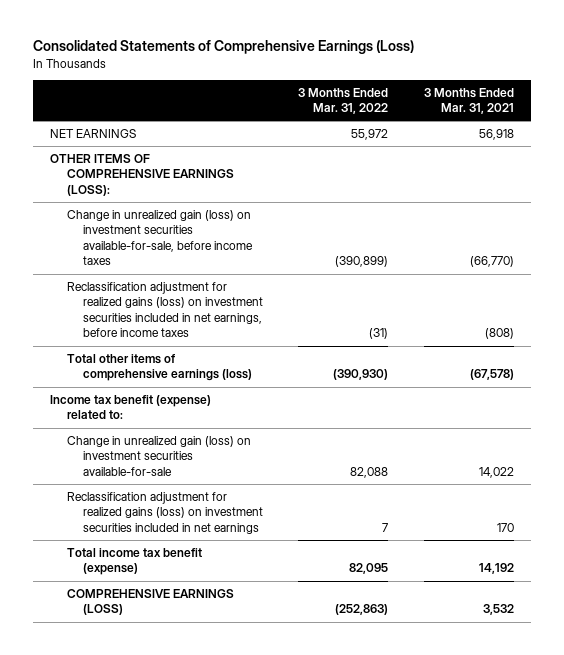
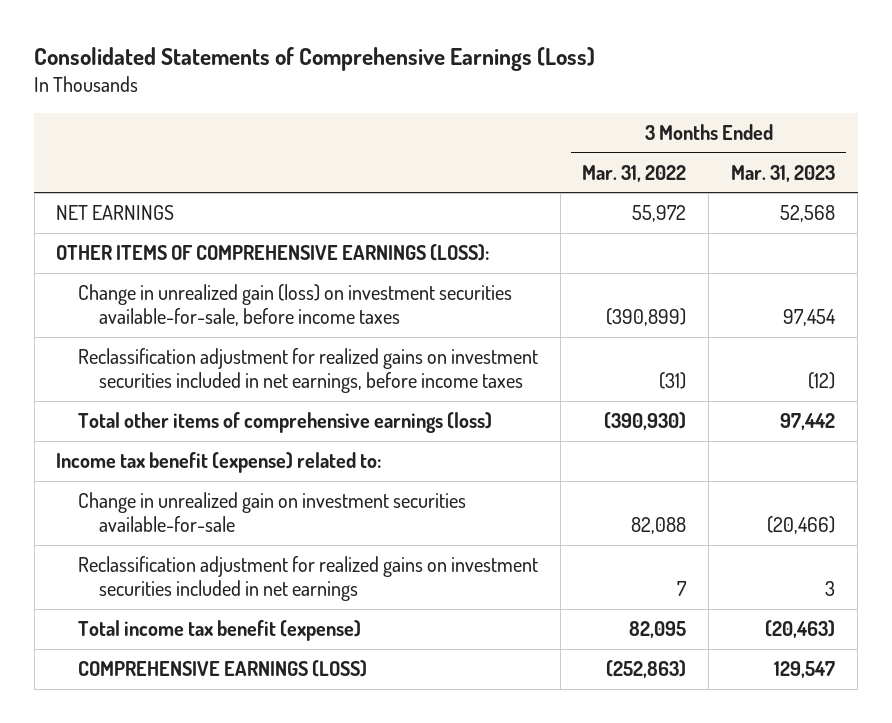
[423,87,514,115] 3 Months Ended Mar. 31, 2021 -> none
none -> [731,164,836,182] Mar. 31, 2023
[66,281,263,338] Reclassification adjustment for realized gains (loss) on investment securities included in net earnings, before income taxes -> [77,348,538,394] Reclassification adjustment for realized gains on investment securities included in net earnings, before income taxes
[66,435,251,476] Change in unrealized gain (loss) on investment securities available-for-sale -> [77,492,466,533] Change in unrealized gain on investment securities available-for-sale
[66,491,263,534] Reclassification adjustment for realized gains (loss) on investment securities included in net earnings -> [77,556,538,602] Reclassification adjustment for realized gains on investment securities included in net earnings

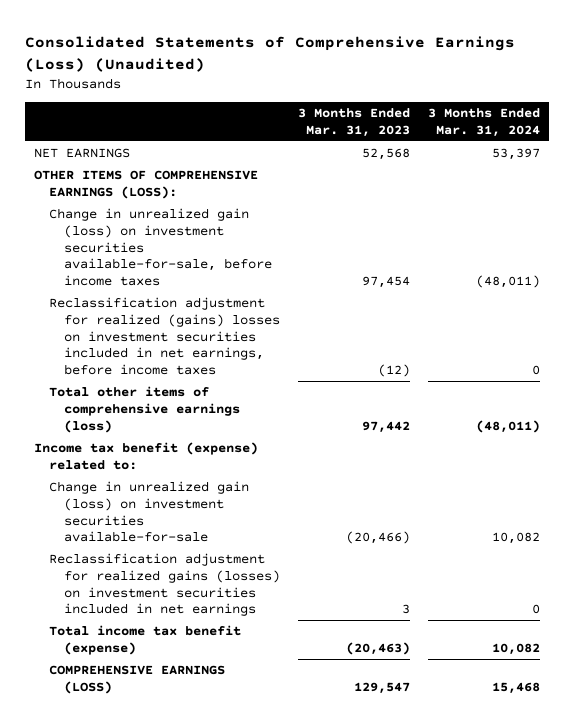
[34,47,596,72] Consolidated Statements of Comprehensive Earnings (Loss) -> [25,36,516,72] Consolidated Statements of Comprehensive Earnings (Loss) (Unaudited)
[582,164,687,182] Mar. 31, 2022 -> none
none -> [427,108,540,137] 3 Months Ended Mar. 31, 2024
[77,348,538,394] Reclassification adjustment for realized gains on investment securities included in net earnings, before income taxes -> [49,297,281,375] Reclassification adjustment for realized (gains) losses on investment securities included in net earnings, before income taxes
[77,492,466,533] Change in unrealized gain on investment securities available-for-sale -> [49,481,250,543] Change in unrealized gain (loss) on investment securities available-for-sale
[77,556,538,602] Reclassification adjustment for realized gains on investment securities included in net earnings -> [49,553,281,617] Reclassification adjustment for realized gains (losses) on investment securities included in net earnings

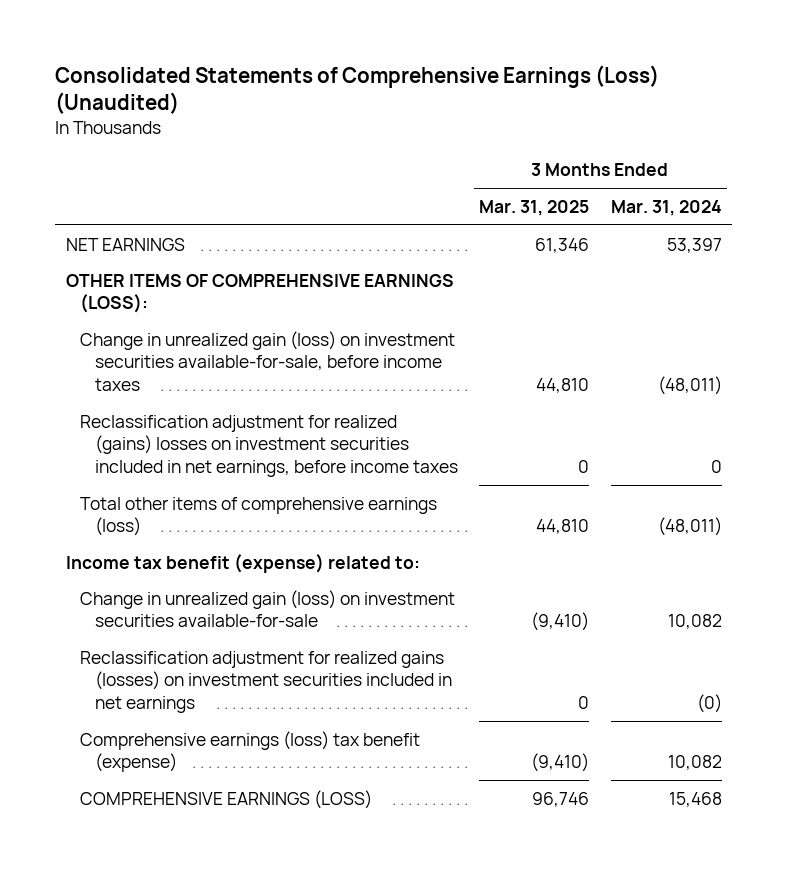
[298,108,411,137] 3 Months Ended Mar. 31, 2023 -> none
none -> [479,199,590,216] Mar. 31, 2025
[531,604,540,615] 0 -> [696,694,722,714] (0)
[49,625,242,655] Total income tax benefit (expense) -> [80,730,421,773] Comprehensive earnings (loss) tax benefit (expense)

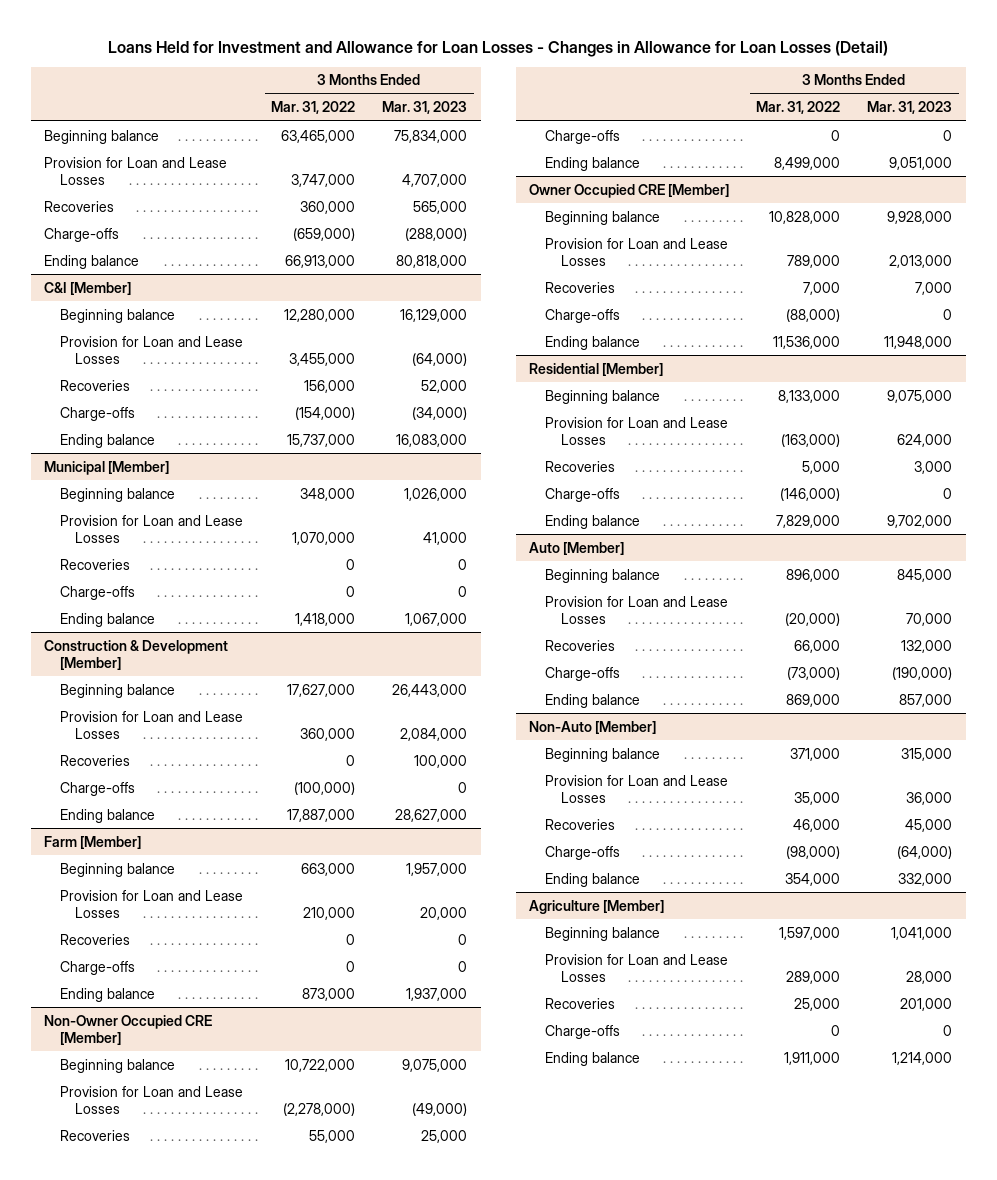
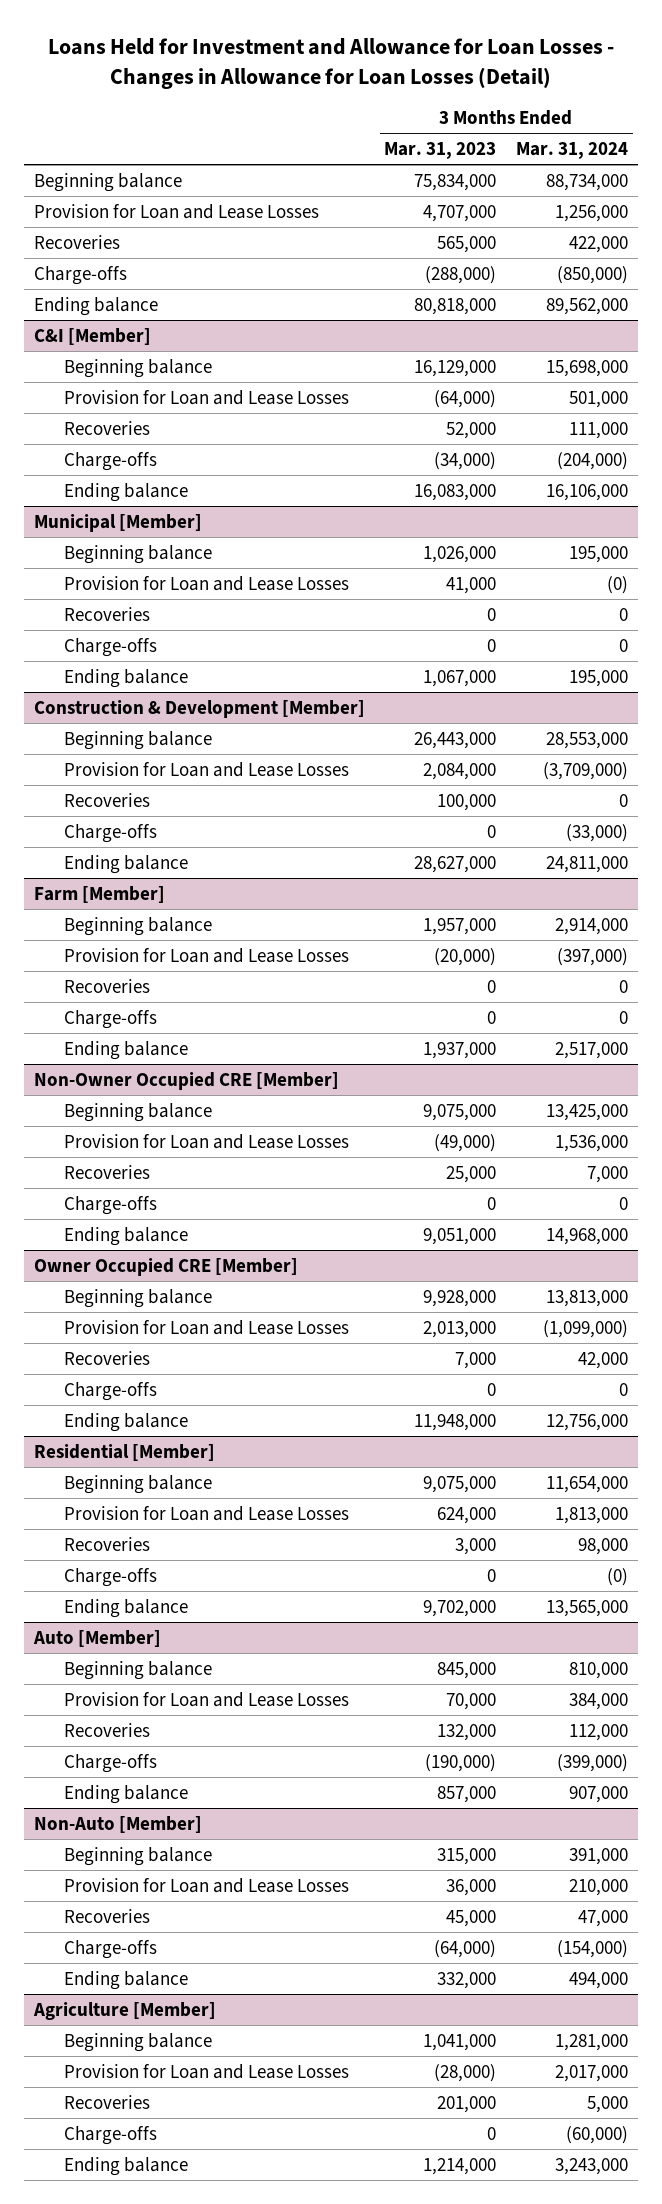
[271,101,356,115] Mar. 31, 2022 -> none
none -> [516,142,629,160] Mar. 31, 2024
[420,906,468,920] 20,000 -> [434,947,497,966] (20,000)
[906,970,953,984] 28,000 -> [434,2063,497,2082] (28,000)

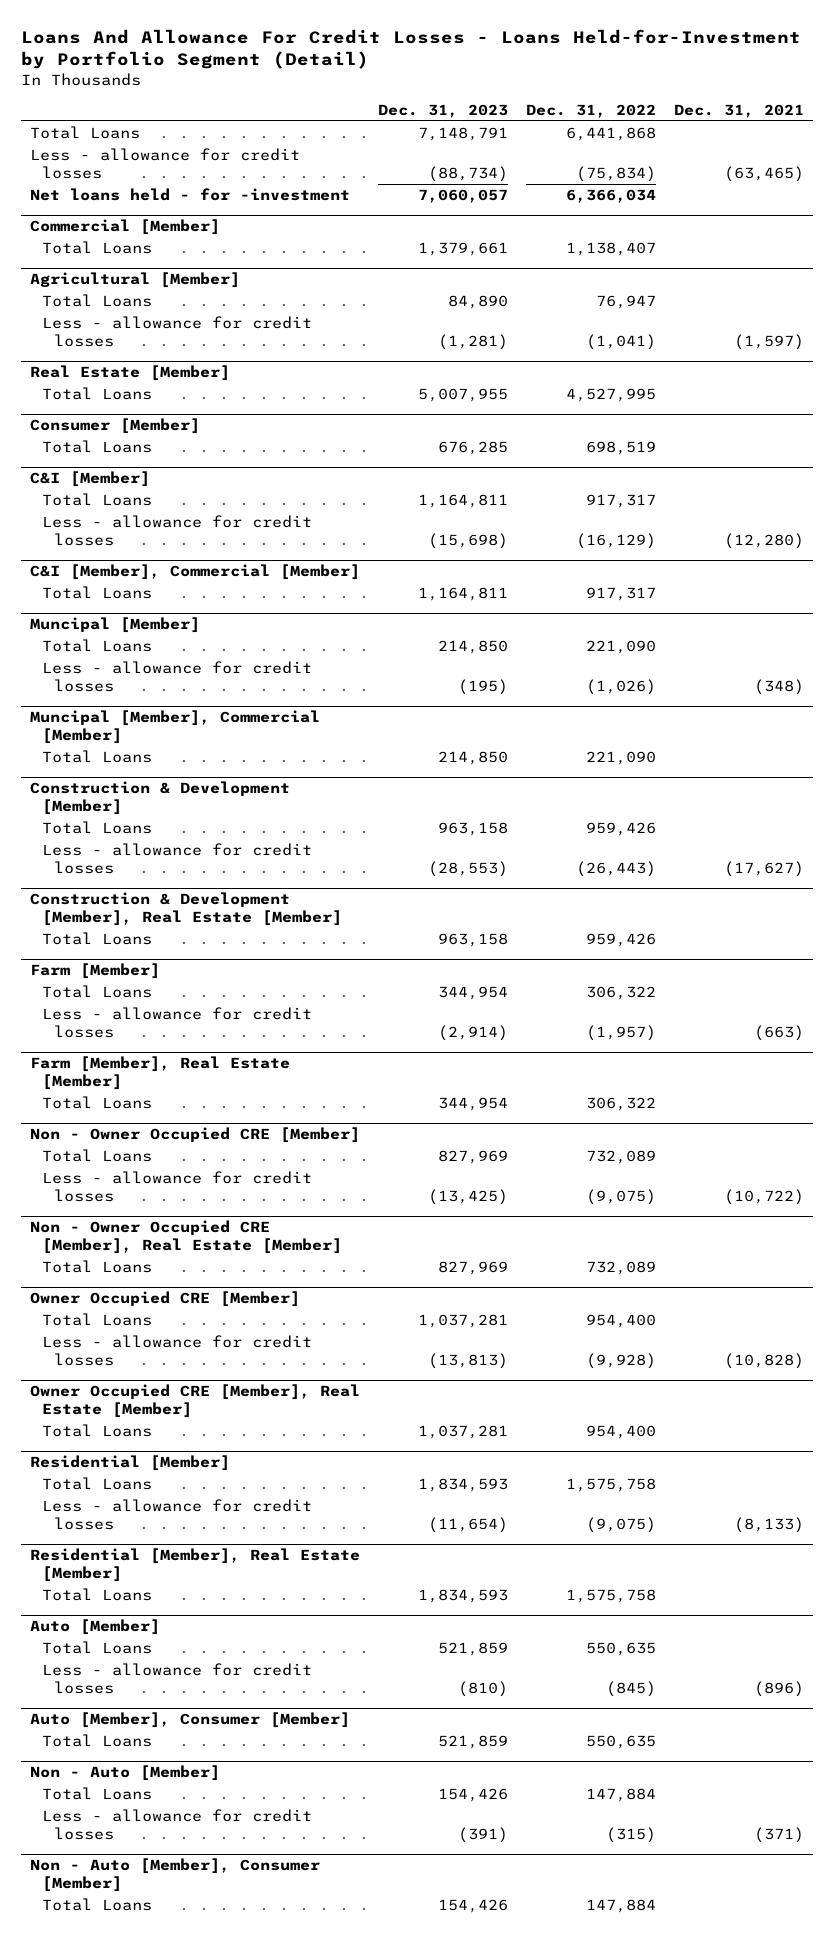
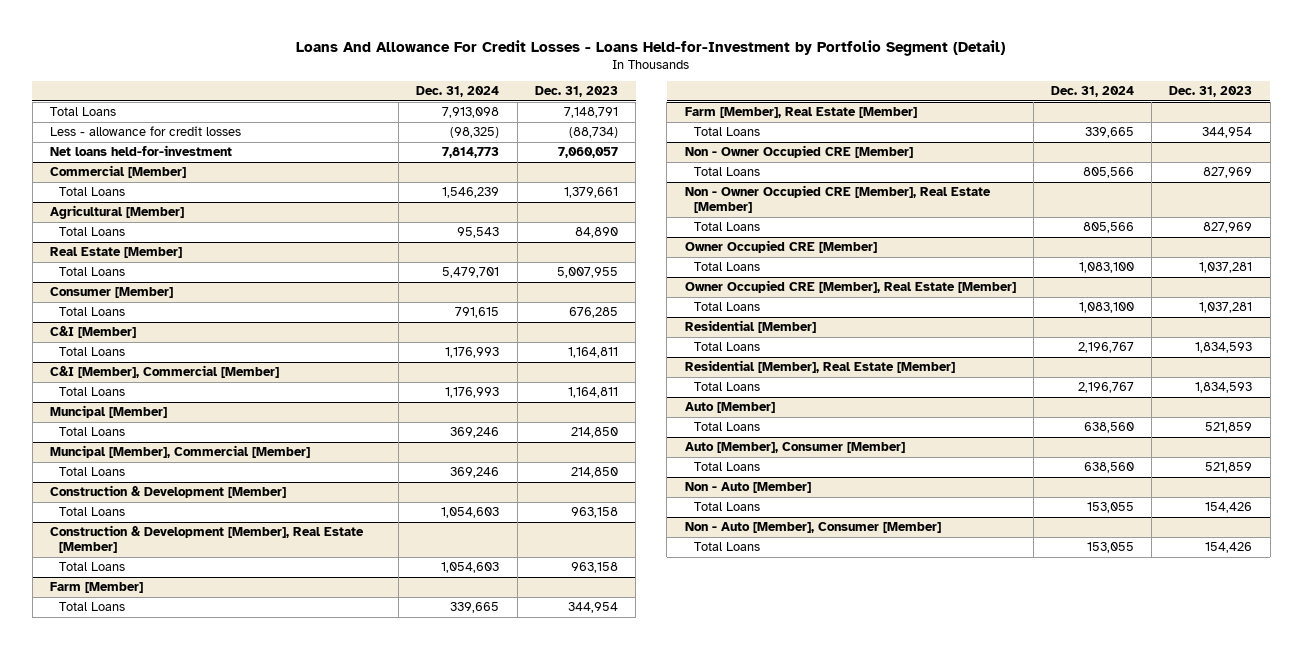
[525,104,656,119] Dec. 31, 2022 -> none
[673,104,804,119] Dec. 31, 2021 -> none
none -> [416,86,500,98] Dec. 31, 2024
[29,187,350,201] Net loans held - for -investment -> [50,145,233,157] Net loans held-for-investment
[42,315,313,347] Less - allowance for credit losses -> none
[42,514,313,546] Less - allowance for credit losses -> none
[42,660,313,692] Less - allowance for credit losses -> none
[42,842,313,874] Less - allowance for credit losses -> none
[42,1006,313,1038] Less - allowance for credit losses -> none
[42,1170,313,1202] Less - allowance for credit losses -> none
[42,1334,313,1366] Less - allowance for credit losses -> none
[42,1498,313,1530] Less - allowance for credit losses -> none
[42,1662,313,1694] Less - allowance for credit losses -> none
[42,1808,313,1840] Less - allowance for credit losses -> none

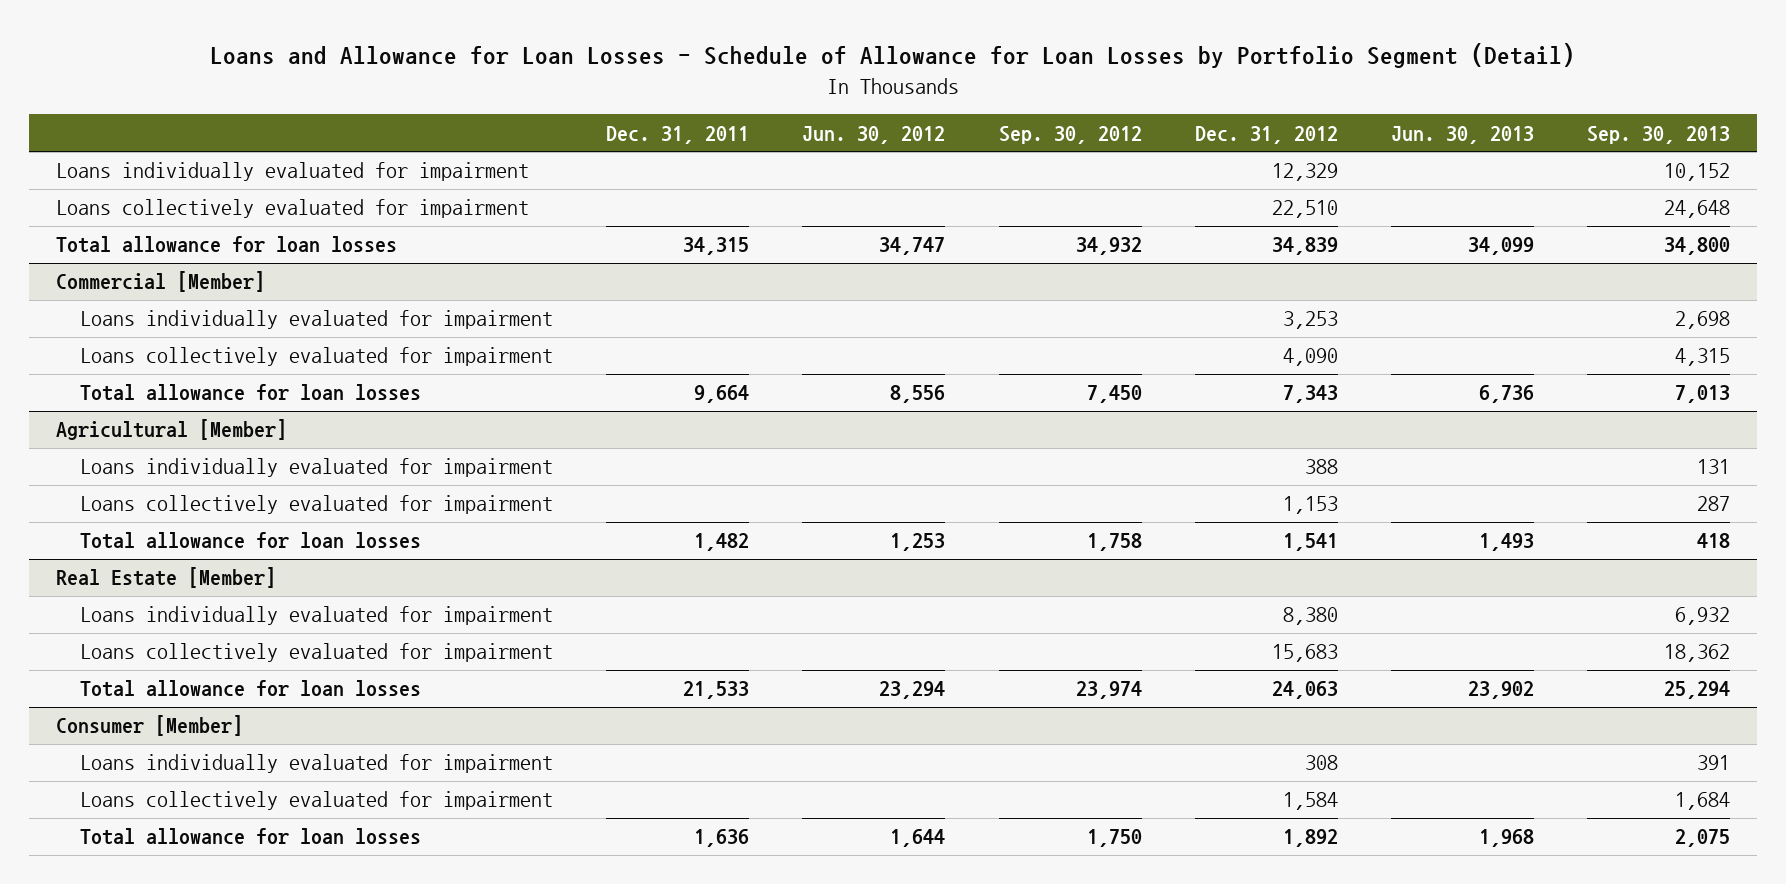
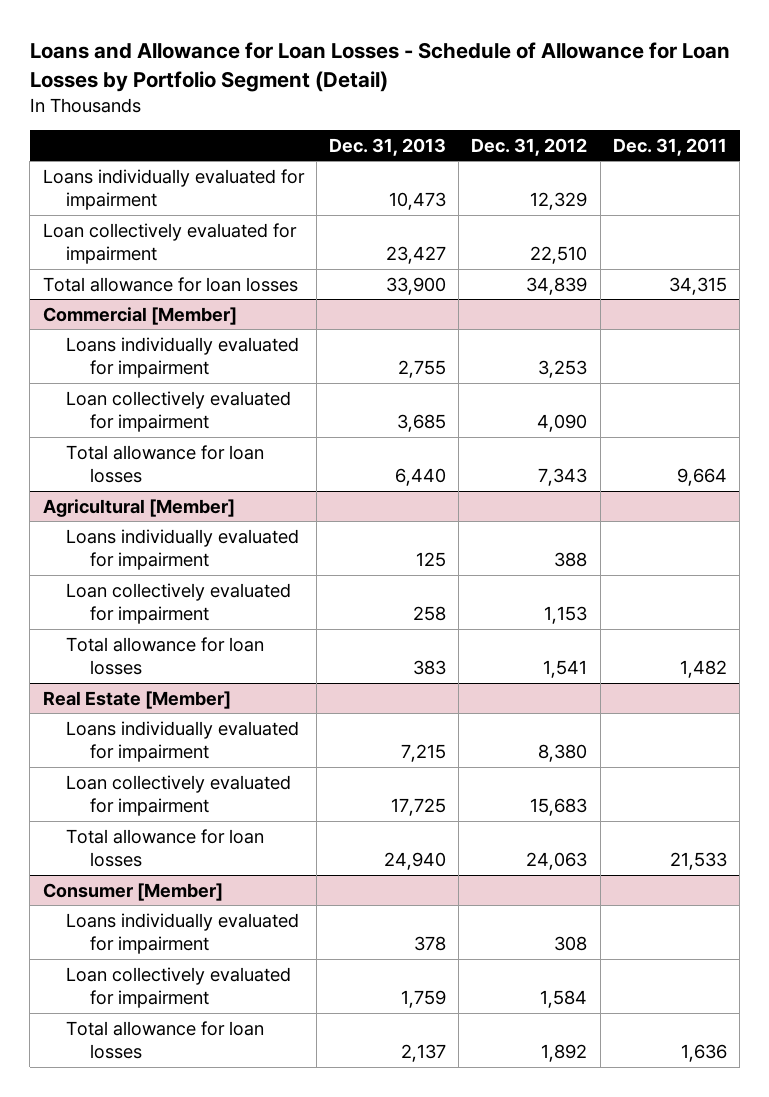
[802,125,946,144] Jun. 30, 2012 -> none
[998,125,1142,144] Sep. 30, 2012 -> none
[1390,125,1534,144] Jun. 30, 2013 -> none
[1587,125,1731,144] Sep. 30, 2013 -> none
none -> [329,137,447,156] Dec. 31, 2013
[55,199,529,219] Loans collectively evaluated for impairment -> [42,222,297,264] Loan collectively evaluated for impairment
[79,347,553,367] Loans collectively evaluated for impairment -> [66,390,292,432] Loan collectively evaluated for impairment
[79,495,553,515] Loans collectively evaluated for impairment -> [66,582,292,624] Loan collectively evaluated for impairment
[79,643,553,663] Loans collectively evaluated for impairment -> [66,774,292,816] Loan collectively evaluated for impairment
[79,791,553,811] Loans collectively evaluated for impairment -> [66,966,292,1008] Loan collectively evaluated for impairment

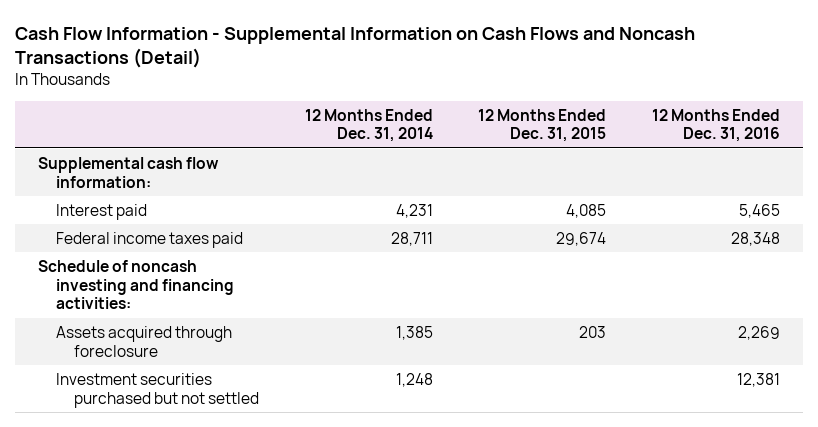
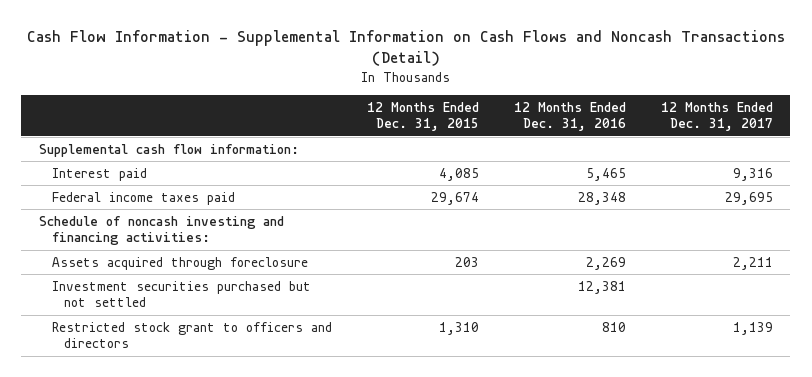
[304,108,433,143] 12 Months Ended Dec. 31, 2014 -> none
none -> [660,102,773,132] 12 Months Ended Dec. 31, 2017
none -> [51,321,332,349] Restricted stock grant to officers and directors

